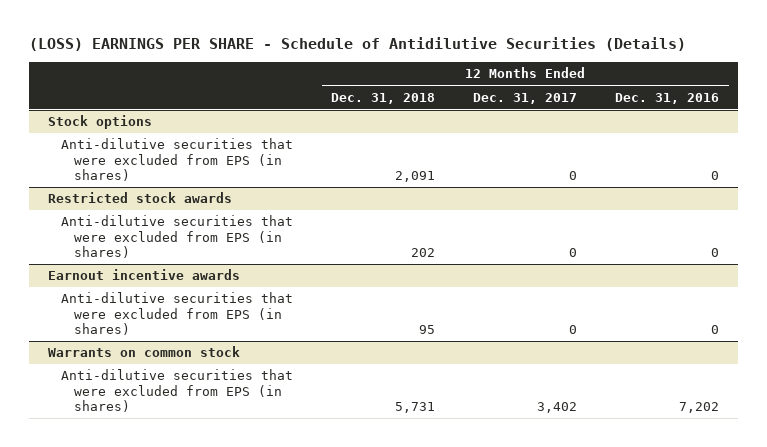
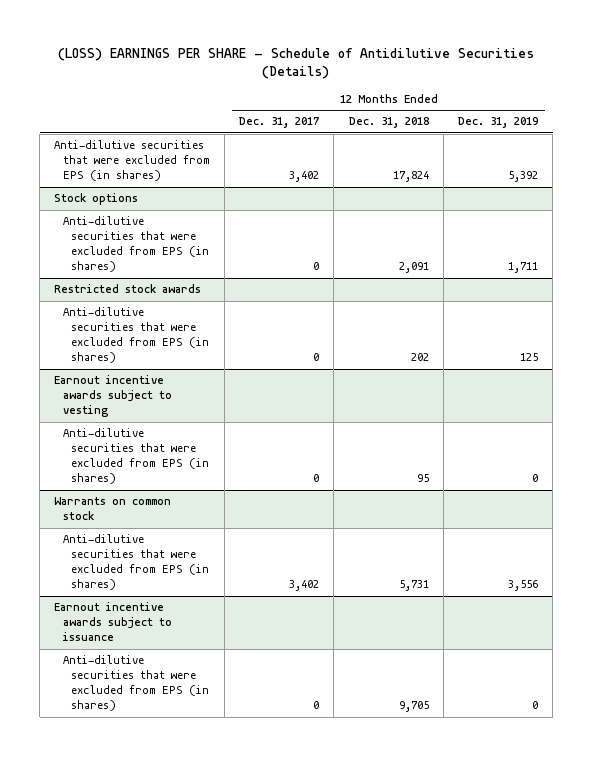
[615,92,720,104] Dec. 31, 2016 -> none
none -> [458,117,539,129] Dec. 31, 2019
none -> [54,140,210,182] Anti-dilutive securities that were excluded from EPS (in shares)
[47,269,240,281] Earnout incentive awards -> [54,375,172,418] Earnout incentive awards subject to vesting
none -> [54,602,172,642] Earnout incentive awards subject to issuance
none -> [62,655,210,712] Anti-dilutive securities that were excluded from EPS (in shares)

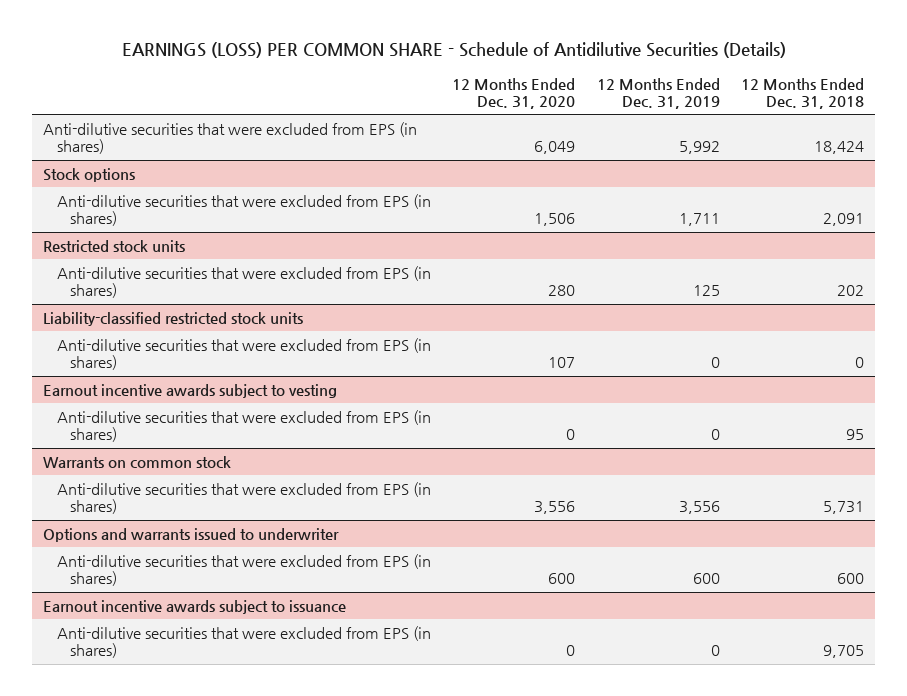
[58,47,535,79] (LOSS) EARNINGS PER SHARE - Schedule of Antidilutive Securities (Details) -> [121,42,786,59] EARNINGS (LOSS) PER COMMON SHARE - Schedule of Antidilutive Securities (Details)
[239,117,320,129] Dec. 31, 2017 -> none
none -> [452,77,576,109] 12 Months Ended Dec. 31, 2020
[392,171,429,183] 17,824 -> [814,141,865,155] 18,424
[508,171,539,183] 5,392 -> [678,141,720,155] 5,992
[54,284,202,294] Restricted stock awards -> [42,239,185,252] Restricted stock units
none -> [42,311,303,326] Liability-classified restricted stock units
none -> [56,337,431,371] Anti-dilutive securities that were excluded from EPS (in shares)
none -> [42,527,339,542] Options and warrants issued to underwriter
none -> [56,553,431,587] Anti-dilutive securities that were excluded from EPS (in shares)

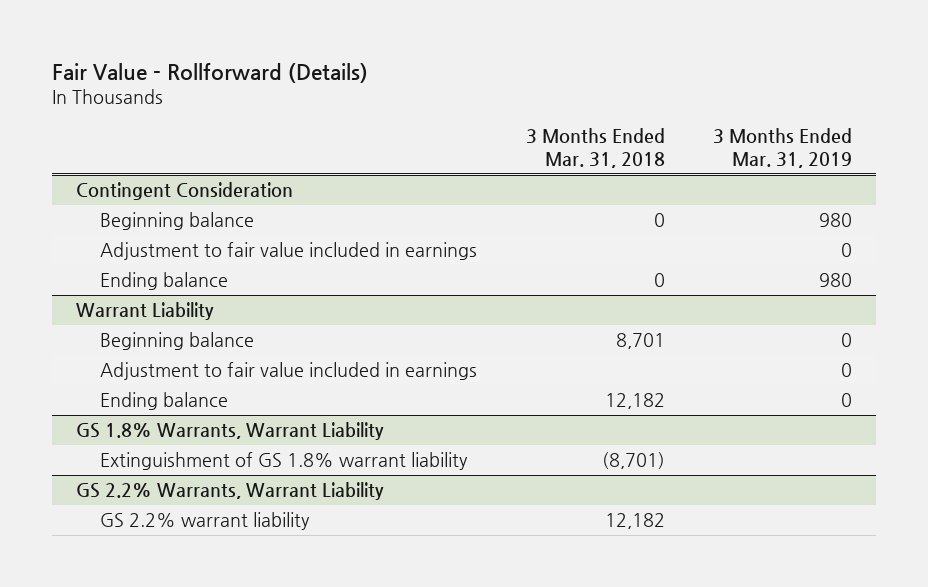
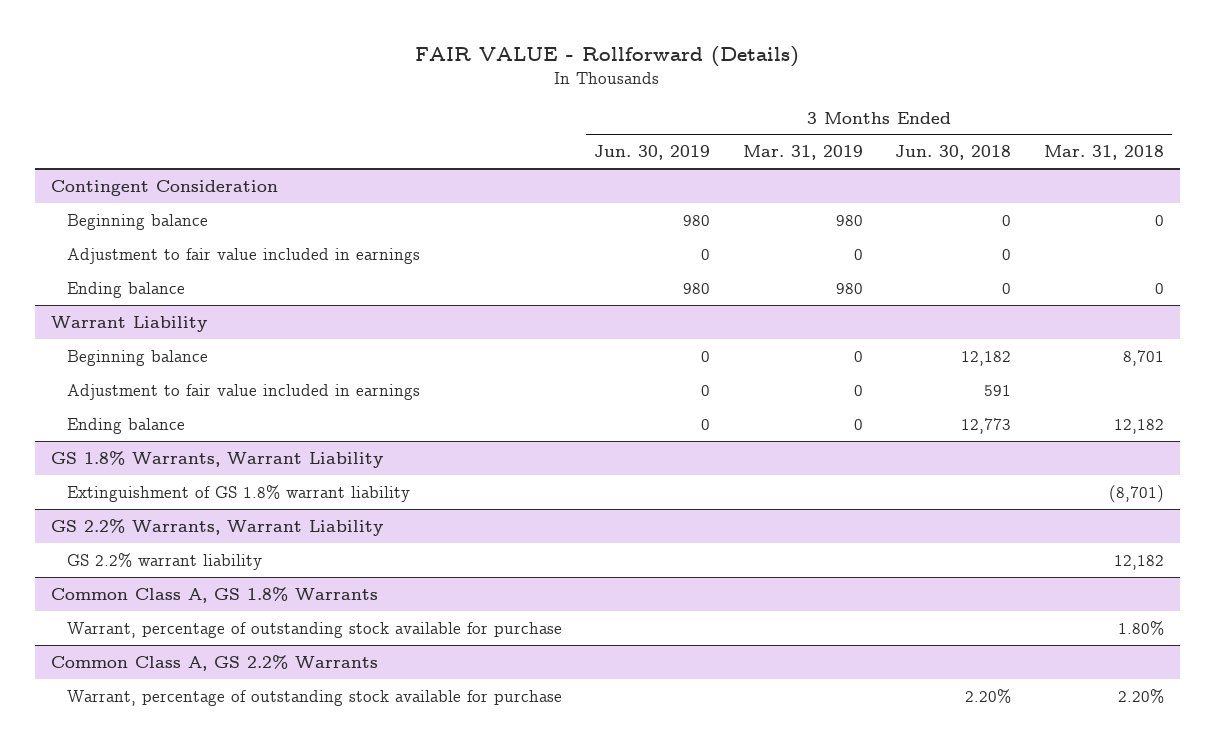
[51,63,368,84] Fair Value - Rollforward (Details) -> [415,46,800,68] FAIR VALUE - Rollforward (Details)
none -> [594,145,711,161] Jun. 30, 2019
none -> [895,145,1012,161] Jun. 30, 2018
none -> [51,586,379,603] Common Class A, GS 1.8% Warrants
none -> [66,621,562,638] Warrant, percentage of outstanding stock available for purchase
none -> [51,654,379,671] Common Class A, GS 2.2% Warrants
none -> [66,689,562,706] Warrant, percentage of outstanding stock available for purchase

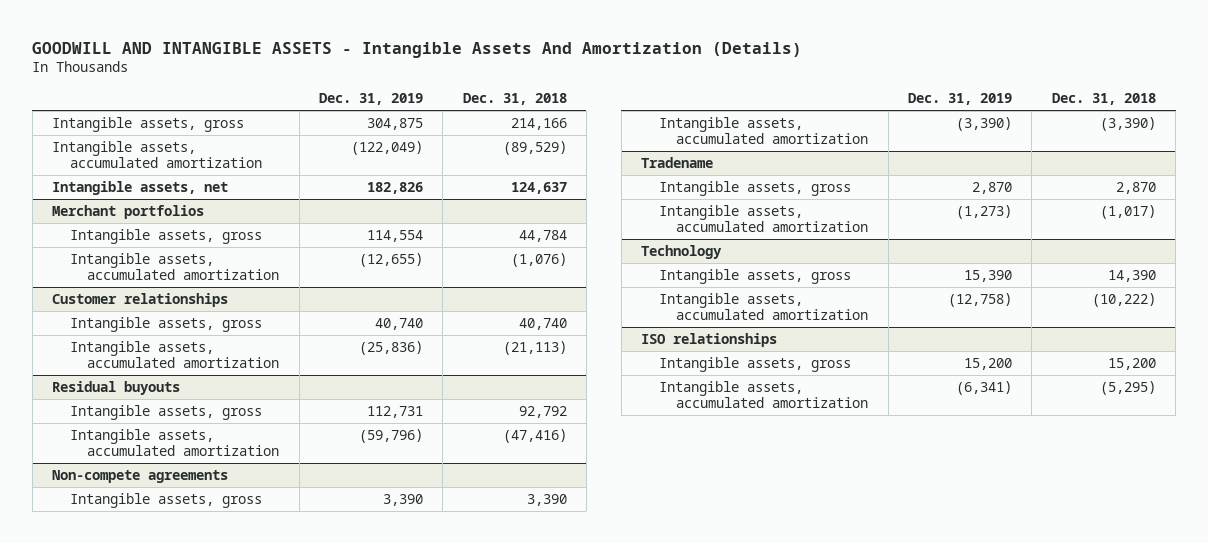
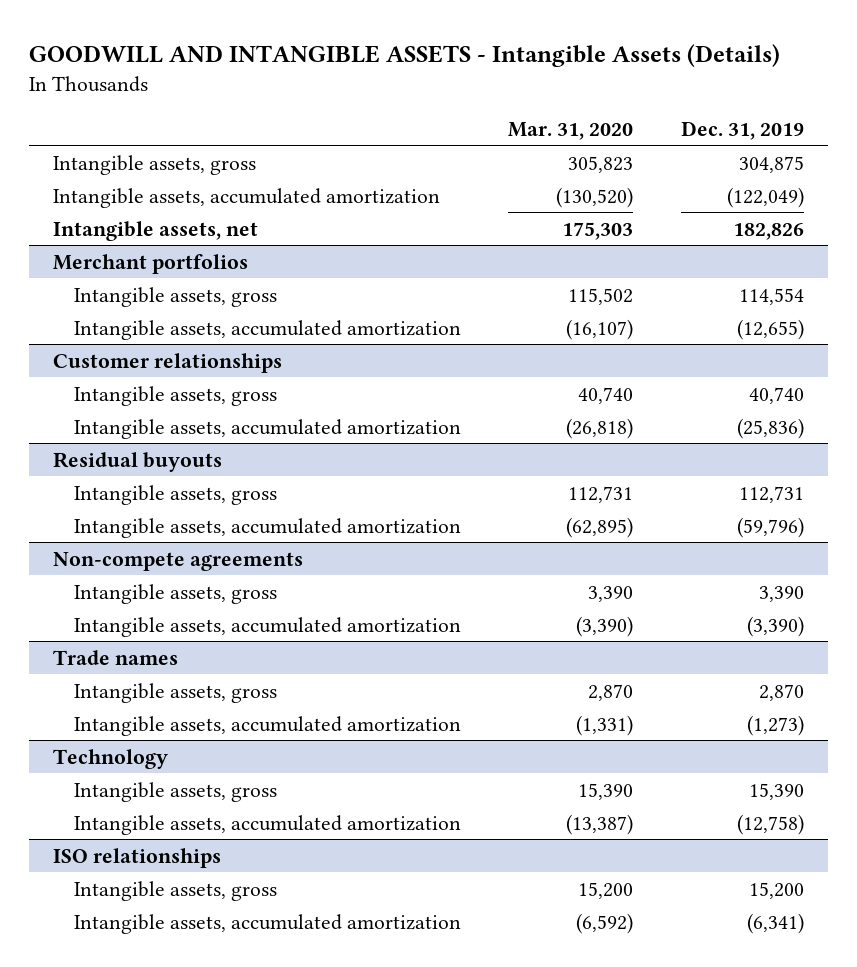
[32,41,803,58] GOODWILL AND INTANGIBLE ASSETS - Intangible Assets And Amortization (Details) -> [29,44,781,68] GOODWILL AND INTANGIBLE ASSETS - Intangible Assets (Details)
[462,93,567,106] Dec. 31, 2018 -> none
none -> [508,121,634,140] Mar. 31, 2020
[641,157,714,169] Tradename -> [52,649,178,665] Trade names

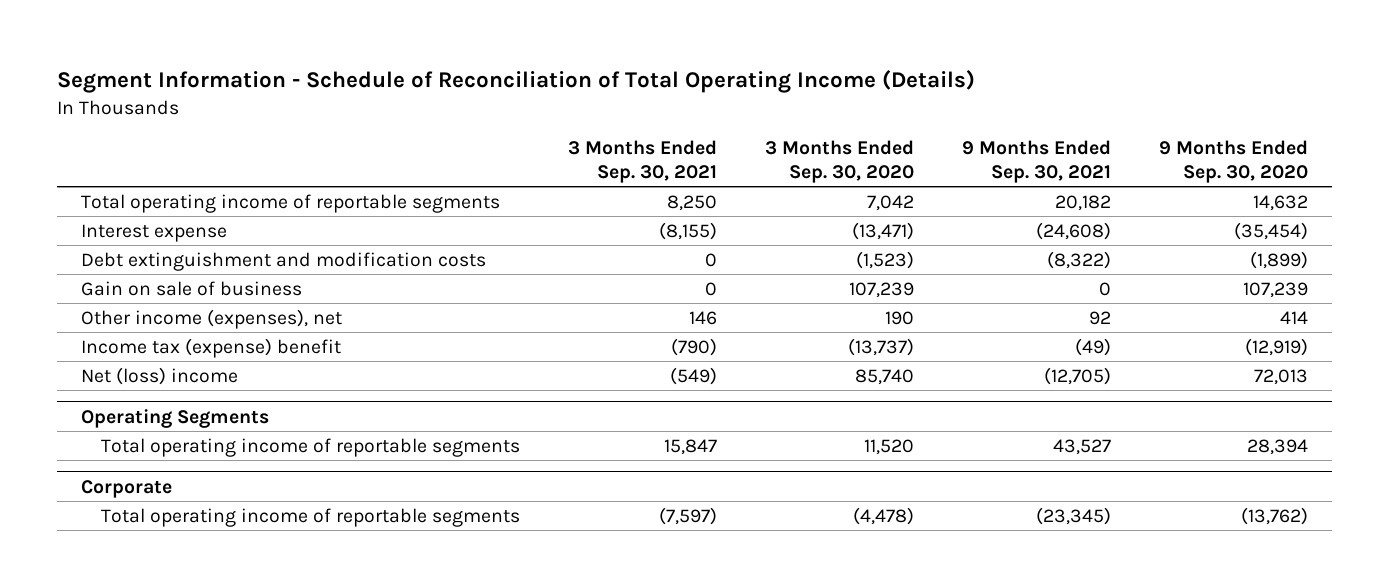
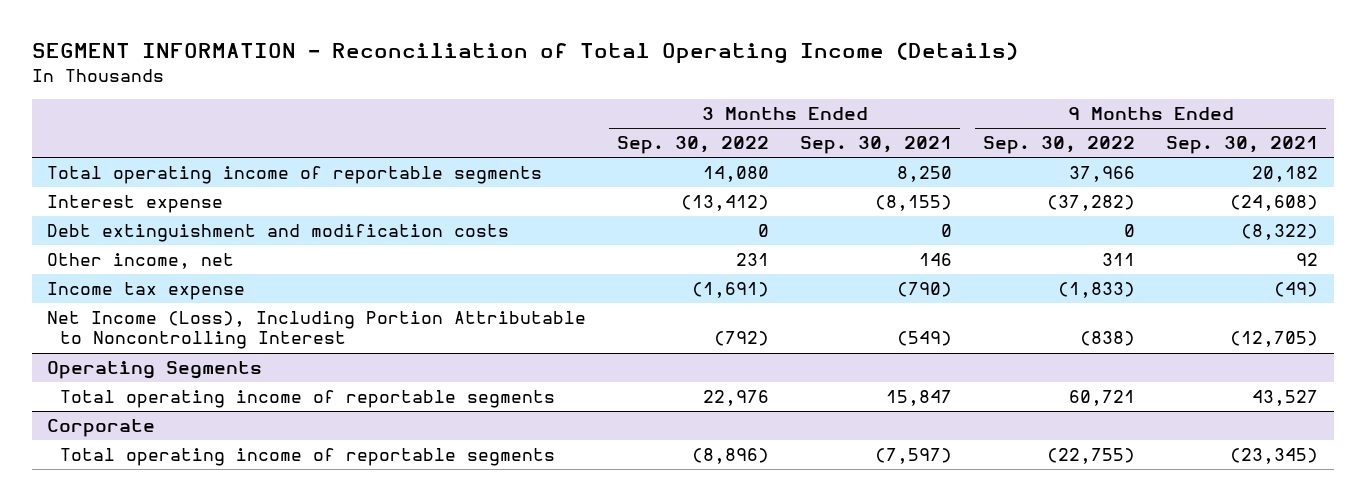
[57,70,976,94] Segment Information - Schedule of Reconciliation of Total Operating Income (Details) -> [31,42,1018,65] SEGMENT INFORMATION - Reconciliation of Total Operating Income (Details)
[764,139,914,183] 3 Months Ended Sep. 30, 2020 -> none
[1158,139,1308,183] 9 Months Ended Sep. 30, 2020 -> none
none -> [617,136,770,155] Sep. 30, 2022
none -> [983,136,1136,155] Sep. 30, 2022
[81,280,303,296] Gain on sale of business -> none
[81,308,343,329] Other income (expenses), net -> [47,253,235,270] Other income, net
[81,337,342,358] Income tax (expense) benefit -> [47,282,246,301] Income tax expense
[81,366,239,385] Net (loss) income -> [47,311,587,350] Net Income (Loss), Including Portion Attributable to Noncontrolling Interest

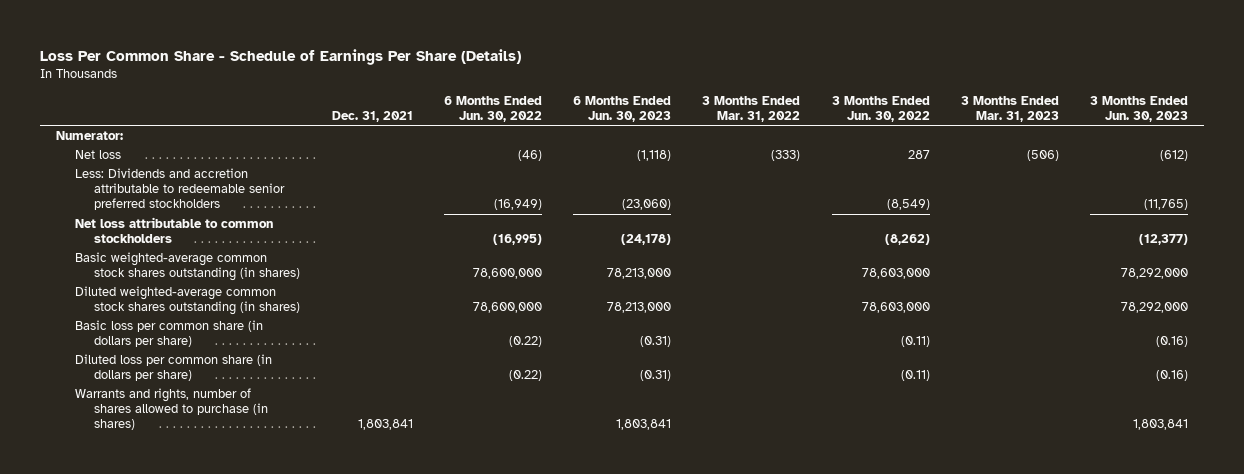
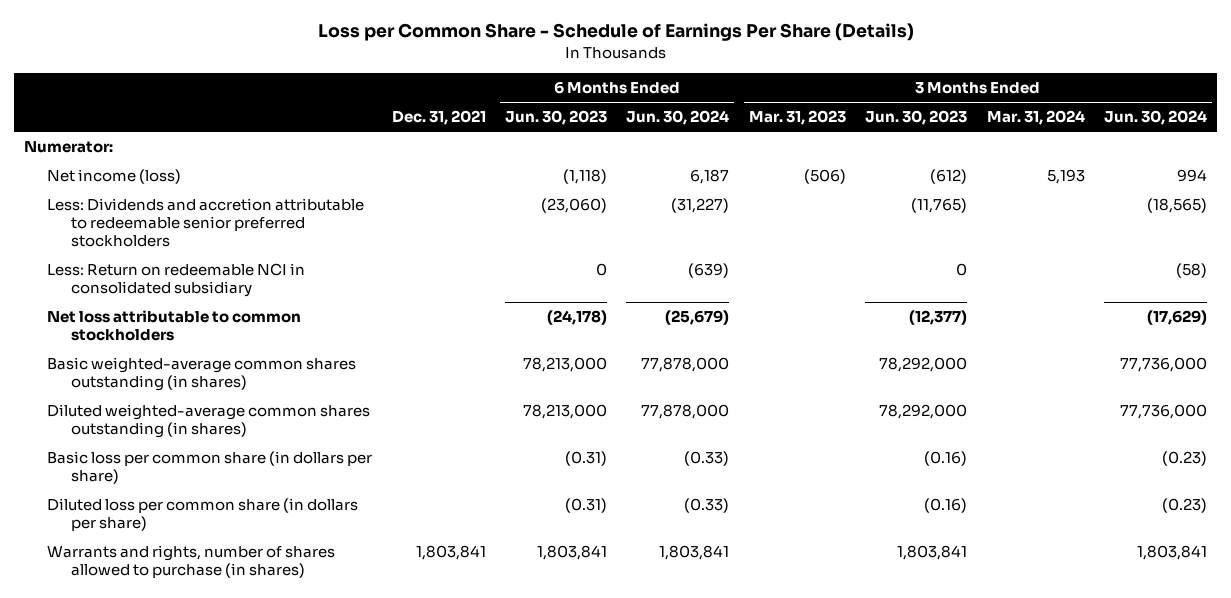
[40,48,522,65] Loss Per Common Share - Schedule of Earnings Per Share (Details) -> [317,23,914,42] Loss per Common Share - Schedule of Earnings Per Share (Details)
[443,96,542,123] 6 Months Ended Jun. 30, 2022 -> none
[702,96,801,123] 3 Months Ended Mar. 31, 2022 -> none
[831,96,930,123] 3 Months Ended Jun. 30, 2022 -> none
none -> [626,110,730,126] Jun. 30, 2024
none -> [986,110,1085,126] Mar. 31, 2024
none -> [1104,110,1208,126] Jun. 30, 2024
[75,149,122,159] Net loss -> [47,169,182,185] Net income (loss)
none -> [47,263,306,298] Less: Return on redeemable NCI in consolidated subsidiary
[75,251,301,282] Basic weighted-average common stock shares outstanding (in shares) -> [47,357,357,392] Basic weighted-average common shares outstanding (in shares)
[75,285,301,316] Diluted weighted-average common stock shares outstanding (in shares) -> [47,404,371,439] Diluted weighted-average common shares outstanding (in shares)

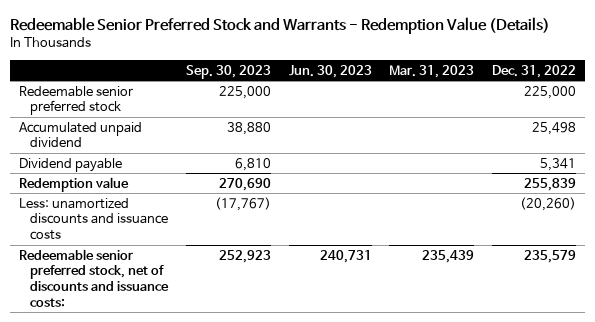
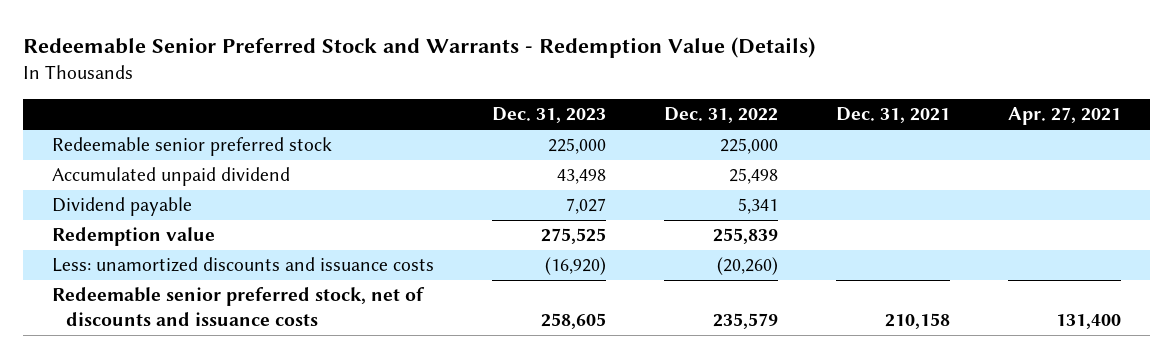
[186,64,272,79] Sep. 30, 2023 -> none
[288,64,372,78] Jun. 30, 2023 -> none
[389,64,475,78] Mar. 31, 2023 -> none
none -> [492,107,607,124] Dec. 31, 2023
none -> [836,107,951,124] Dec. 31, 2021
none -> [1007,107,1121,126] Apr. 27, 2021
[19,248,170,307] Redeemable senior preferred stock, net of discounts and issuance costs: -> [52,287,426,326] Redeemable senior preferred stock, net of discounts and issuance costs

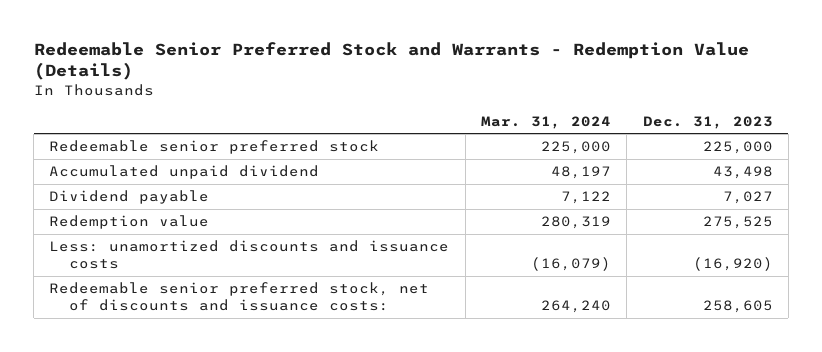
[664,107,779,124] Dec. 31, 2022 -> none
[836,107,951,124] Dec. 31, 2021 -> none
[1007,107,1121,126] Apr. 27, 2021 -> none
none -> [480,115,611,129] Mar. 31, 2024
[52,287,426,326] Redeemable senior preferred stock, net of discounts and issuance costs -> [49,282,430,312] Redeemable senior preferred stock, net of discounts and issuance costs:

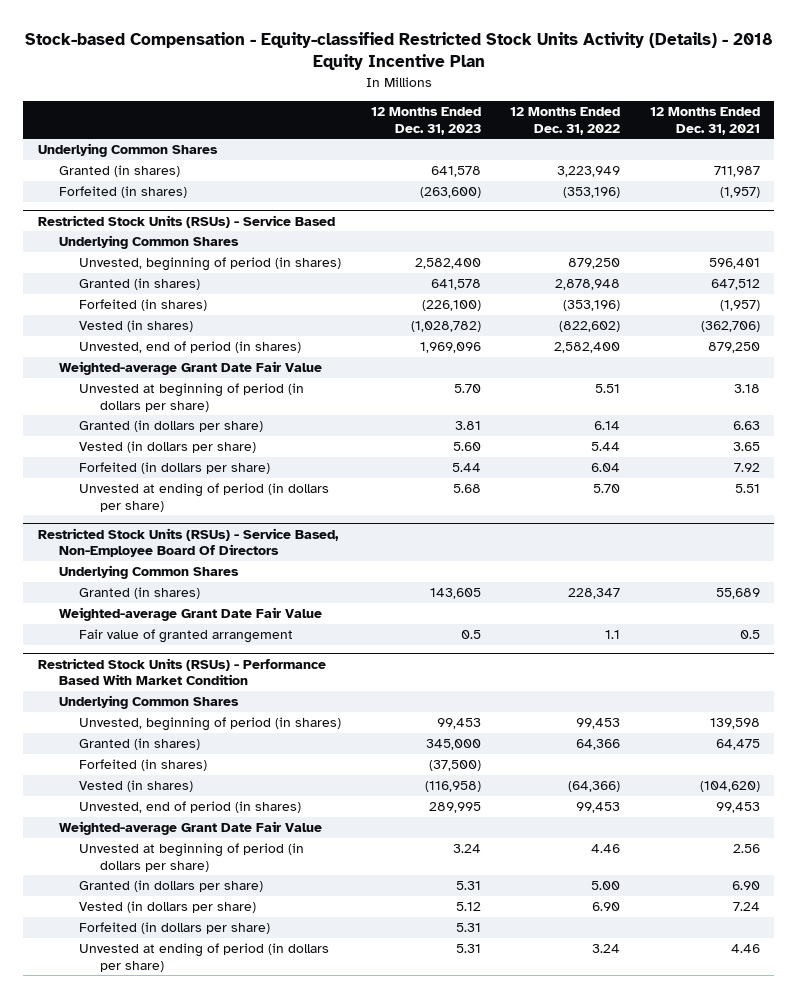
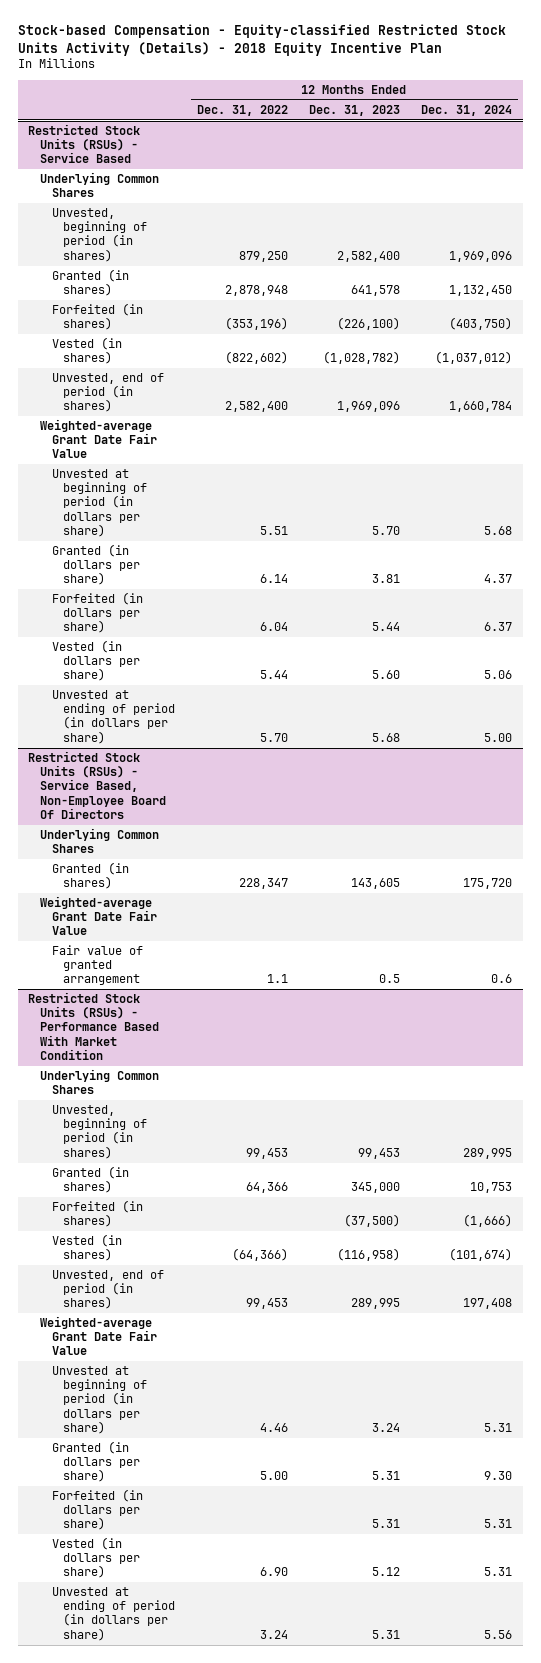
[649,107,760,135] 12 Months Ended Dec. 31, 2021 -> none
none -> [421,104,513,116] Dec. 31, 2024
[37,143,218,158] Underlying Common Shares -> none
[58,165,180,178] Granted (in shares) -> none
[58,186,187,199] Forfeited (in shares) -> none
[79,441,257,454] Vested (in dollars per share) -> [51,640,141,682] Vested (in dollars per share)
[79,901,257,914] Vested (in dollars per share) -> [51,1537,141,1579] Vested (in dollars per share)

